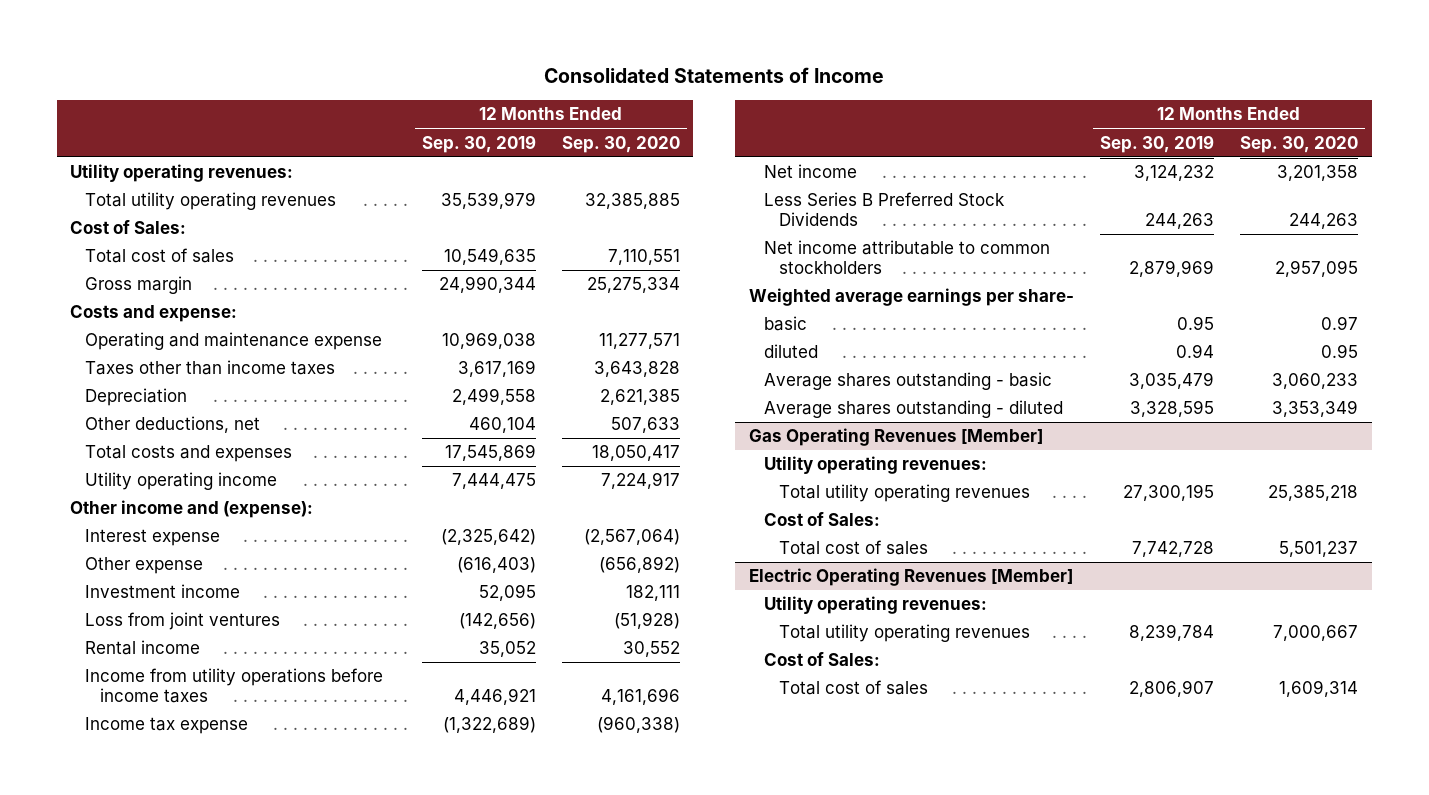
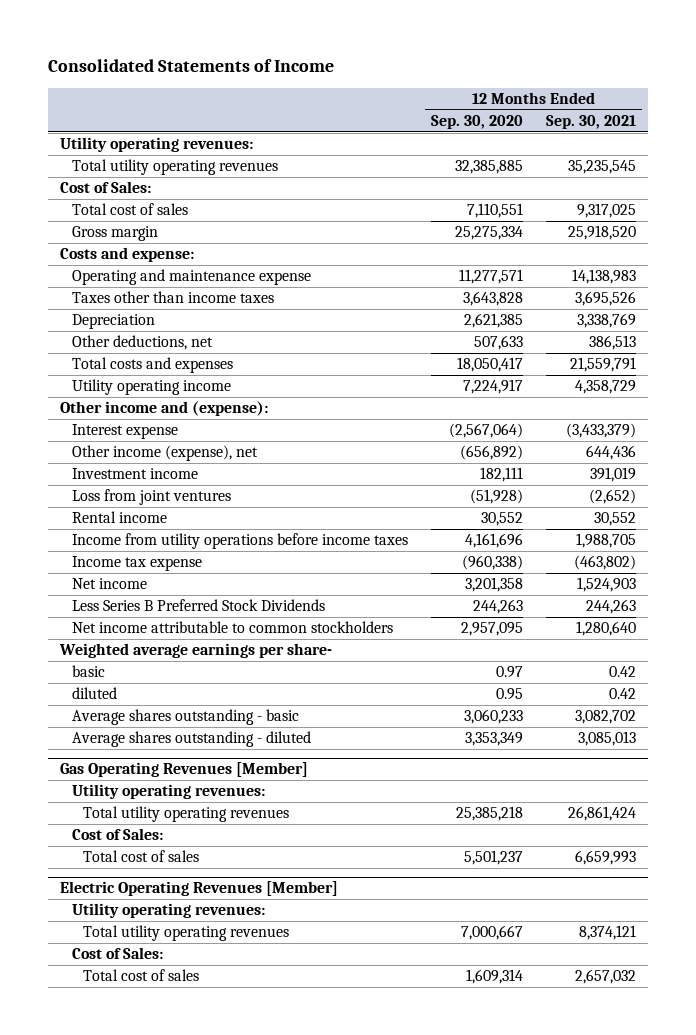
[421,134,536,153] Sep. 30, 2019 -> none
none -> [546,114,637,129] Sep. 30, 2021
[85,557,204,575] Other expense -> [71,445,258,462] Other income (expense), net

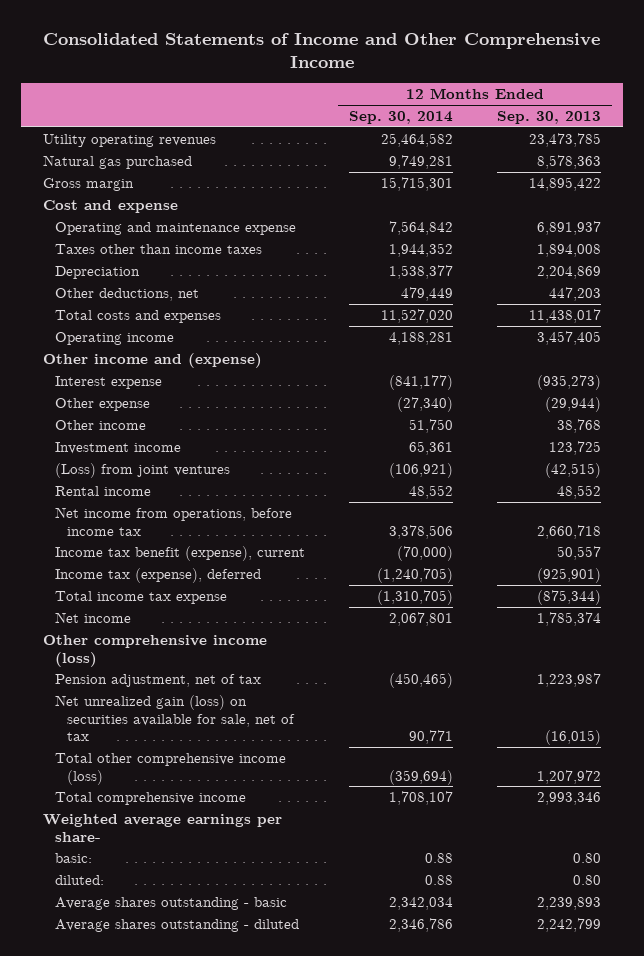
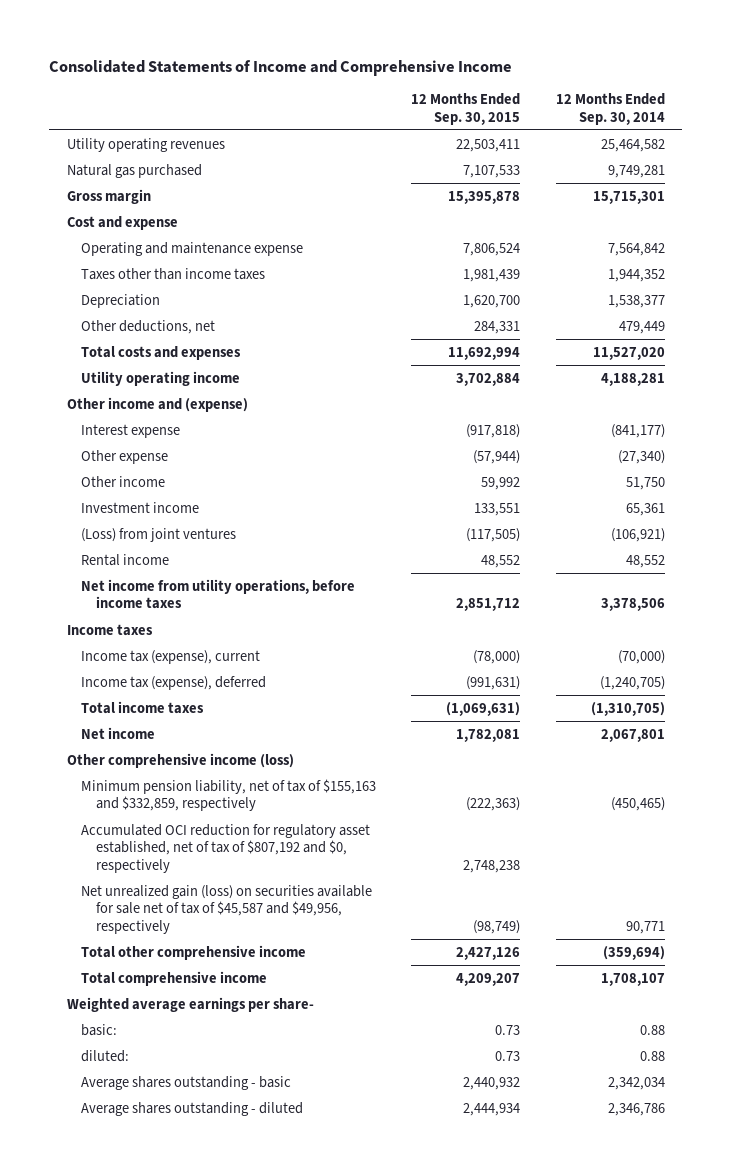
[43,32,601,69] Consolidated Statements of Income and Other Comprehensive Income -> [49,59,513,76] Consolidated Statements of Income and Comprehensive Income
[496,111,601,125] Sep. 30, 2013 -> none
none -> [411,92,521,125] 12 Months Ended Sep. 30, 2015
[55,332,175,346] Operating income -> [81,370,241,386] Utility operating income
[55,507,293,536] Net income from operations, before income tax -> [81,578,356,610] Net income from utility operations, before income taxes
none -> [67,623,154,636] Income taxes
[55,546,306,562] Income tax benefit (expense), current -> [81,649,261,664] Income tax (expense), current
[55,591,228,605] Total income tax expense -> [81,700,205,714] Total income taxes
[55,674,262,688] Pension adjustment, net of tax -> [81,778,377,812] Minimum pension liability, net of tax of $155,163 and $332,859, respectively
none -> [81,823,371,874] Accumulated OCI reduction for regulatory asset established, net of tax of $807,192 and $0, respectively
[55,695,296,742] Net unrealized gain (loss) on securities available for sale, net of tax -> [81,884,373,935] Net unrealized gain (loss) on securities available for sale net of tax of $45,587 and $49,956, respectively
[55,753,287,785] Total other comprehensive income (loss) -> [81,944,307,960] Total other comprehensive income

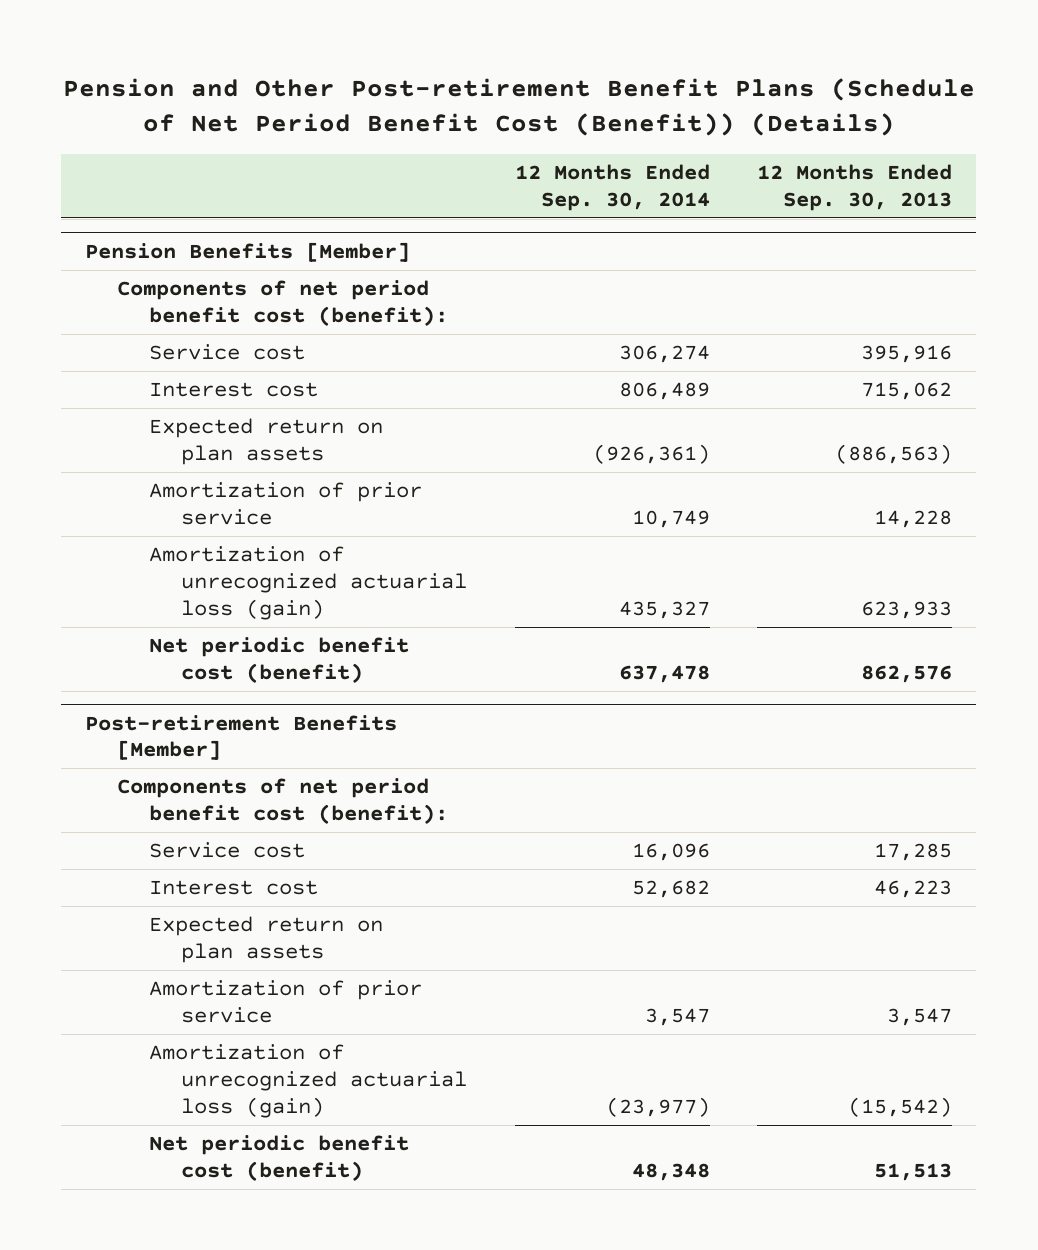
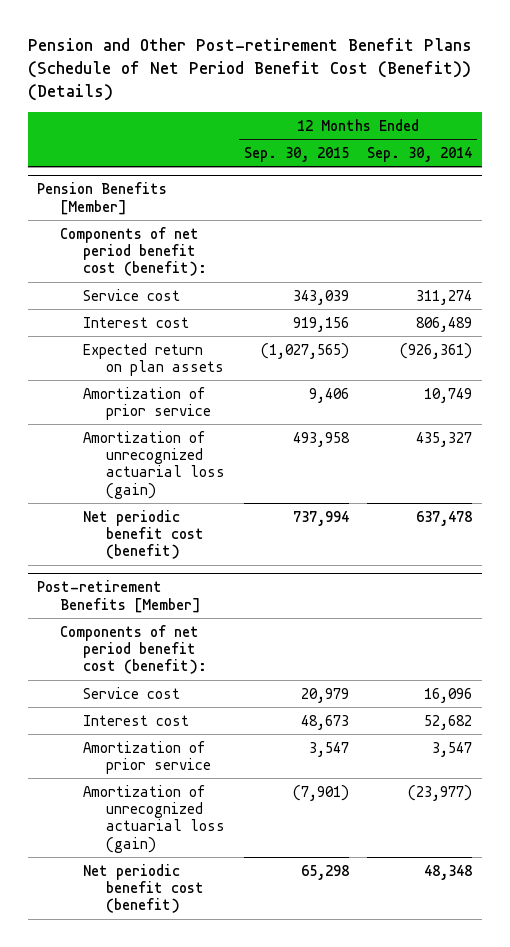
[757,164,953,211] 12 Months Ended Sep. 30, 2013 -> none
none -> [243,146,349,162] Sep. 30, 2015
[618,345,710,364] 306,274 -> [416,289,473,305] 311,274
[149,916,384,964] Expected return on plan assets -> none

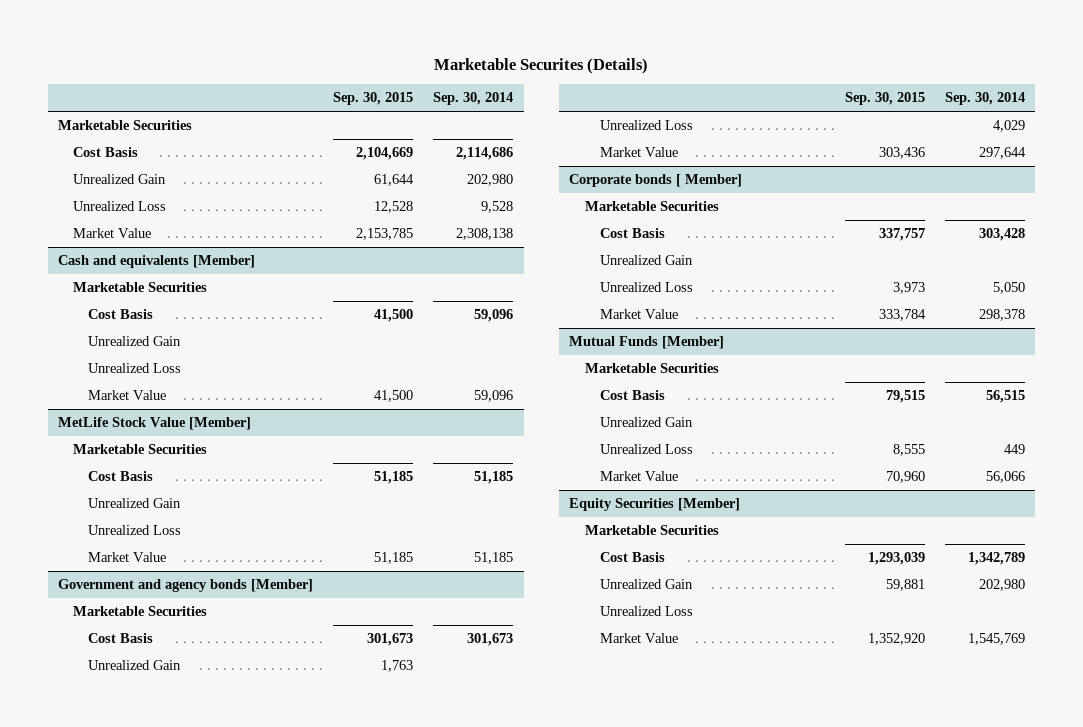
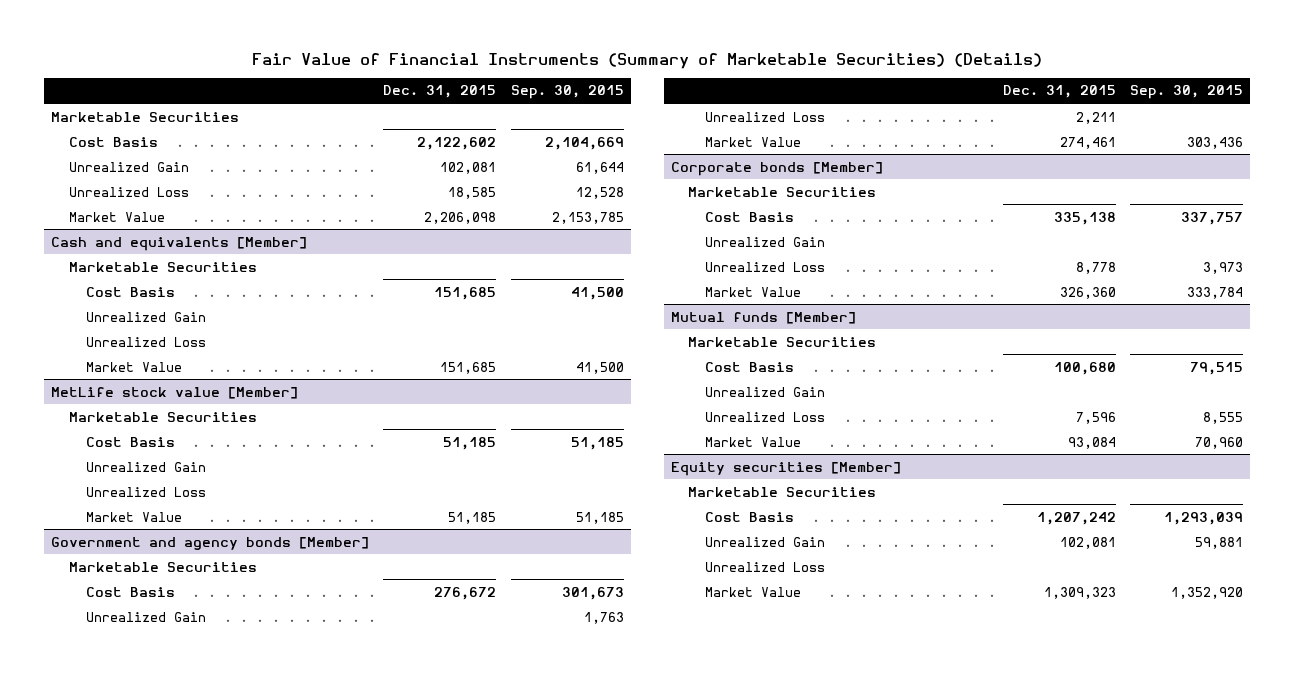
[434,57,649,74] Marketable Securites (Details) -> [252,52,1043,69] Fair Value of Financial Instruments (Summary of Marketable Securities) (Details)
[433,92,514,106] Sep. 30, 2014 -> none
none -> [383,85,497,99] Dec. 31, 2015
[57,417,251,431] MetLife Stock Value [Member] -> [51,386,299,399] MetLife stock value [Member]
[569,174,743,188] Corporate bonds [ Member] -> [670,161,883,176] Corporate bonds [Member]
[569,336,725,350] Mutual Funds [Member] -> [670,311,856,324] Mutual funds [Member]
[569,498,741,512] Equity Securities [Member] -> [670,461,901,476] Equity securities [Member]

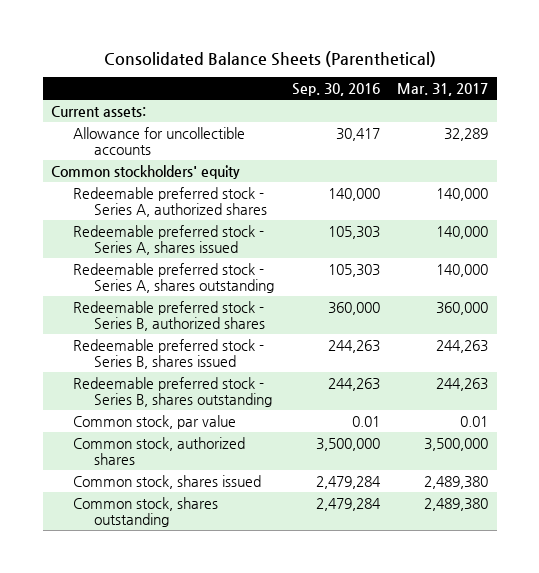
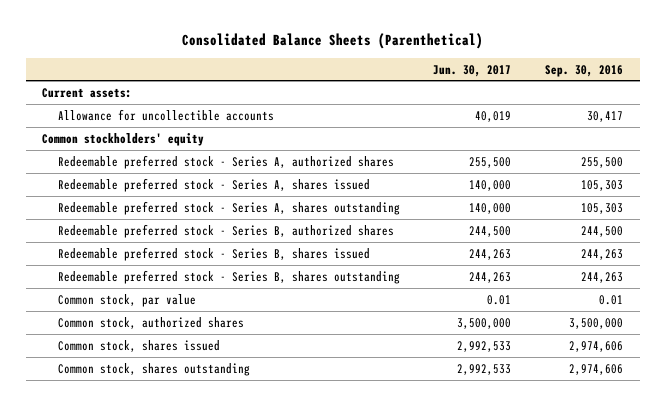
[397,83,489,97] Mar. 31, 2017 -> none
none -> [433,64,512,77] Jun. 30, 2017
[327,187,380,201] 140,000 -> [581,156,624,168] 255,500
[327,301,380,315] 360,000 -> [581,225,624,237] 244,500
[315,475,381,489] 2,479,284 -> [569,340,624,352] 2,974,606
[315,497,381,511] 2,479,284 -> [569,363,624,375] 2,974,606

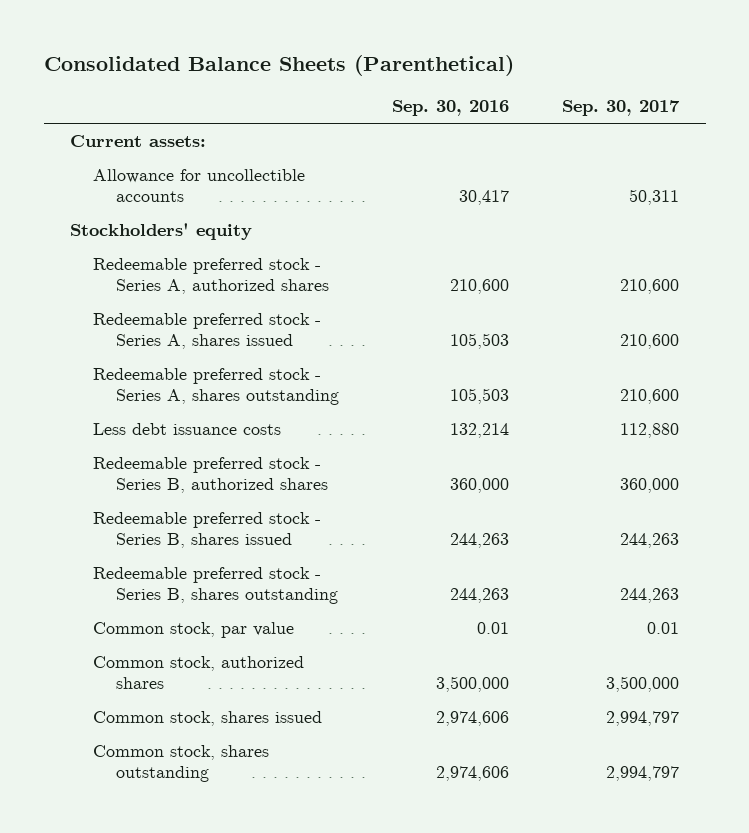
[433,64,512,77] Jun. 30, 2017 -> none
none -> [562,100,681,117] Sep. 30, 2017
[42,132,205,146] Common stockholders' equity -> [70,223,253,241] Stockholders' equity
[581,156,624,168] 255,500 -> [450,278,510,294] 210,600
[581,179,624,191] 105,303 -> [450,332,510,349] 105,503
[581,202,624,214] 105,303 -> [450,387,510,404] 105,503
none -> [93,423,282,436] Less debt issuance costs
[581,225,624,237] 244,500 -> [450,477,510,493] 360,000

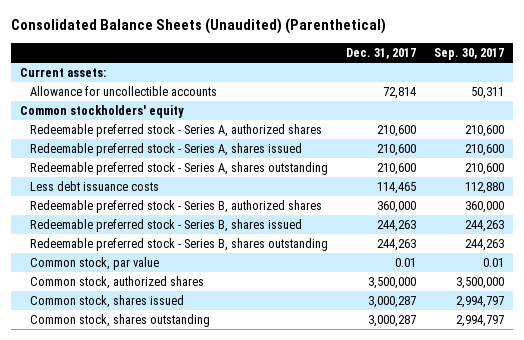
[43,55,514,77] Consolidated Balance Sheets (Parenthetical) -> [10,18,386,35] Consolidated Balance Sheets (Unaudited) (Parenthetical)
[392,100,510,117] Sep. 30, 2016 -> none
none -> [346,48,417,60] Dec. 31, 2017
[70,223,253,241] Stockholders' equity -> [19,105,184,119] Common stockholders' equity

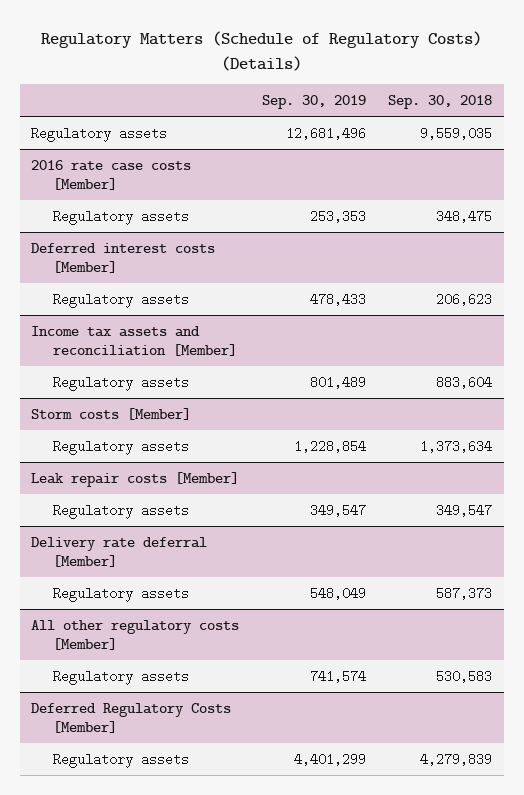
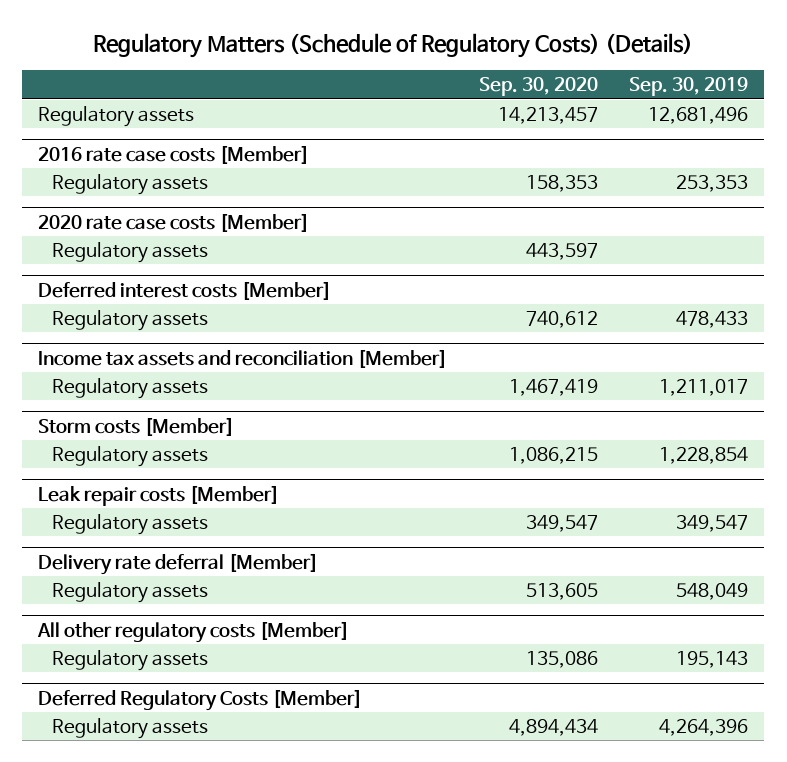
[388,94,493,109] Sep. 30, 2018 -> none
none -> [478,77,598,97] Sep. 30, 2020
none -> [38,212,310,232] 2020 rate case costs [Member]
none -> [51,241,208,263] Regulatory assets
[309,375,366,389] 801,489 -> [659,378,749,396] 1,211,017
[309,669,366,683] 741,574 -> [676,650,749,668] 195,143
[293,752,366,766] 4,401,299 -> [659,718,749,736] 4,264,396

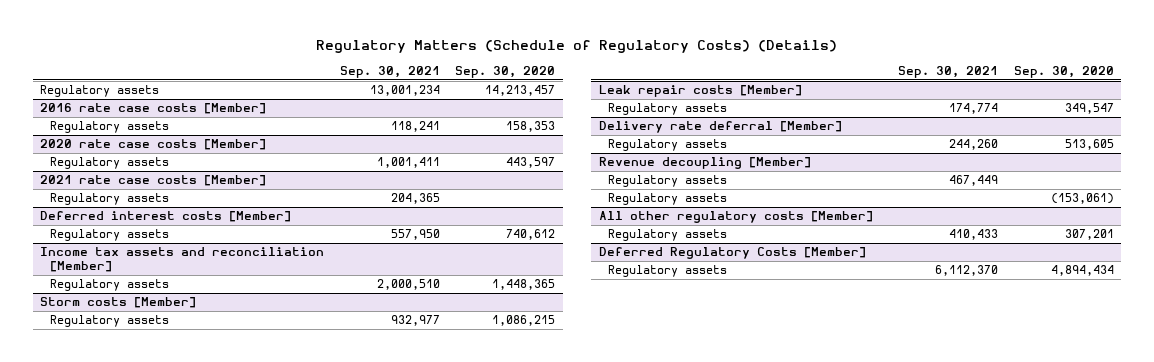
[629,77,749,97] Sep. 30, 2019 -> none
none -> [339,65,440,78] Sep. 30, 2021
none -> [40,175,267,187] 2021 rate case costs [Member]
none -> [49,193,169,206] Regulatory assets
[508,378,598,396] 1,467,419 -> [492,279,556,291] 1,448,365
none -> [598,157,811,170] Revenue decoupling [Member]
none -> [608,175,728,188] Regulatory assets
none -> [608,193,728,206] Regulatory assets
[525,650,598,668] 135,086 -> [1064,229,1114,241] 307,201

